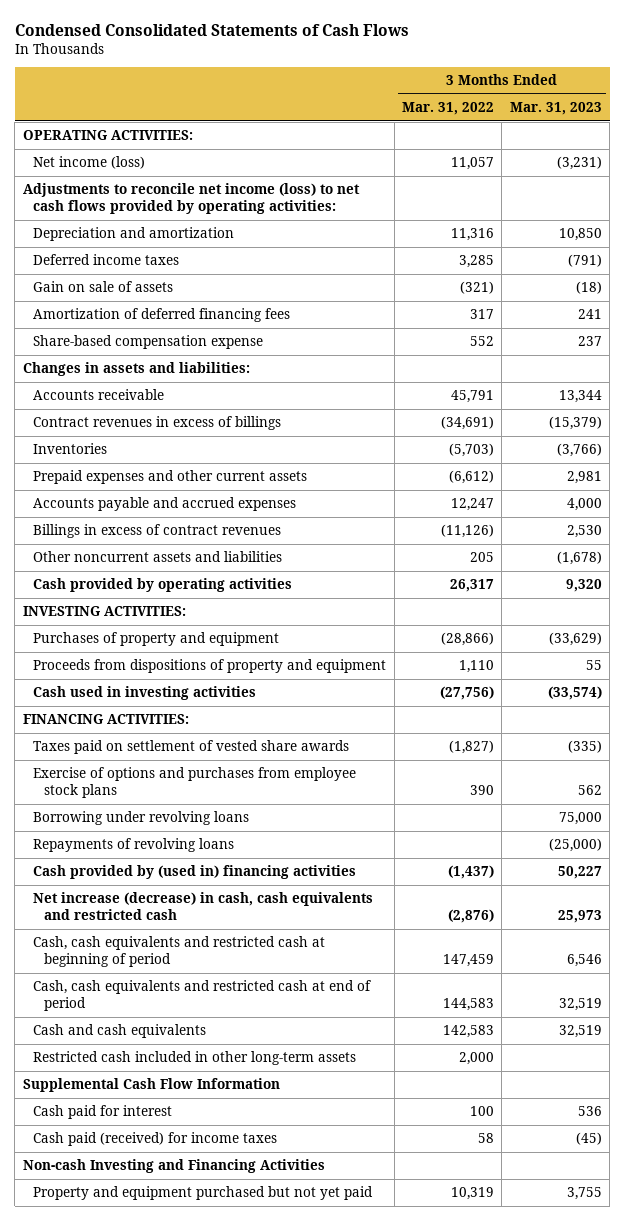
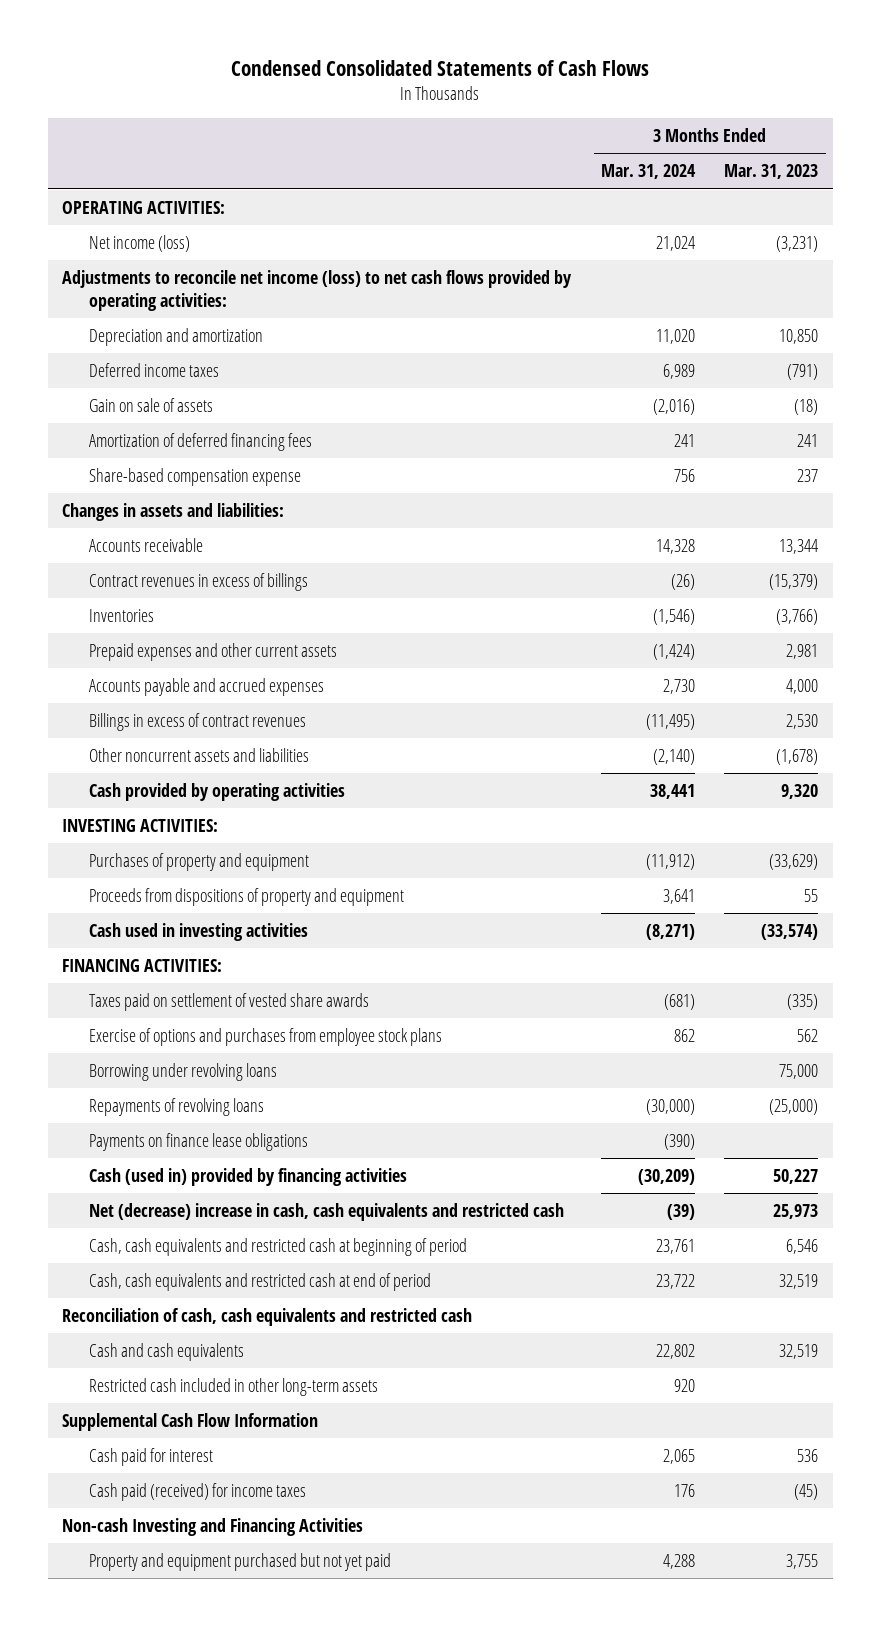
[402,101,495,115] Mar. 31, 2022 -> none
none -> [600,164,696,180] Mar. 31, 2024
none -> [88,1133,308,1152] Payments on finance lease obligations
[33,865,357,880] Cash provided by (used in) financing activities -> [88,1168,407,1187] Cash (used in) provided by financing activities
[33,892,374,920] Net increase (decrease) in cash, cash equivalents and restricted cash -> [88,1203,564,1222] Net (decrease) increase in cash, cash equivalents and restricted cash
none -> [62,1308,473,1327] Reconciliation of cash, cash equivalents and restricted cash

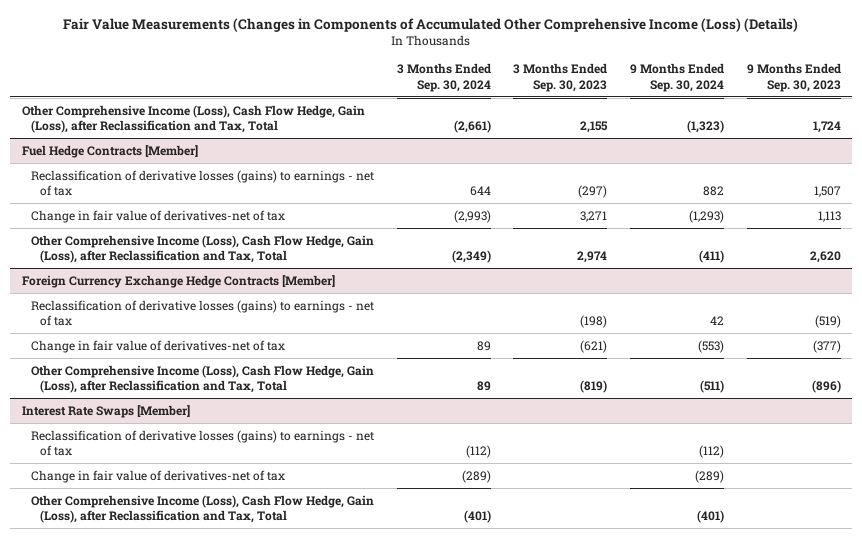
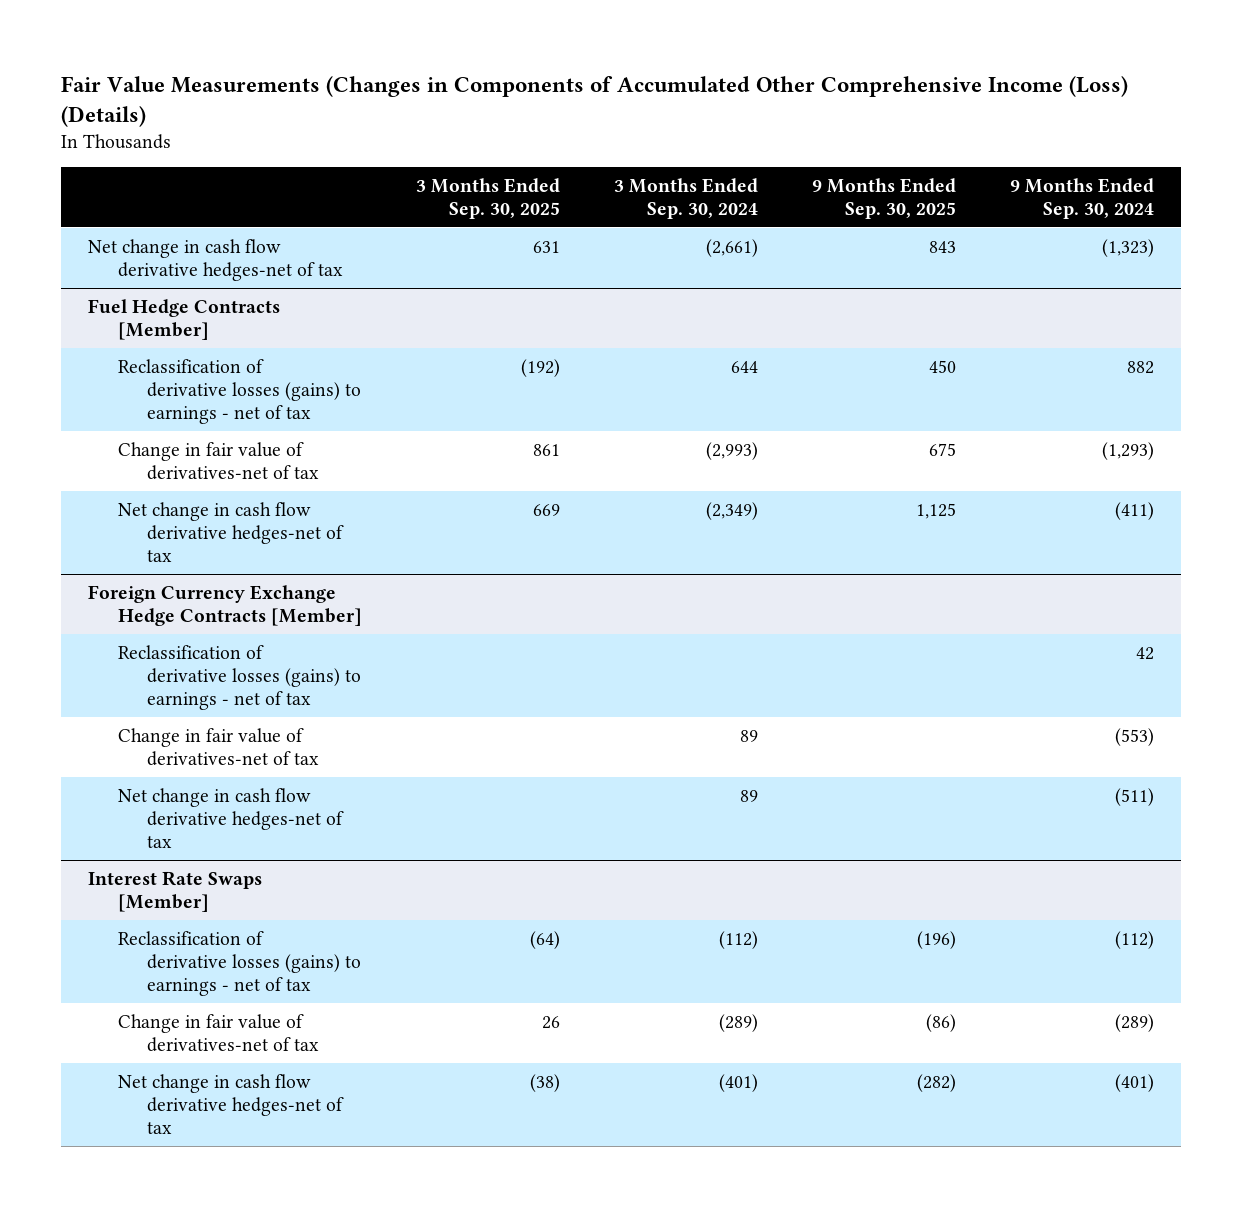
[513,63,608,92] 3 Months Ended Sep. 30, 2023 -> none
[746,63,841,92] 9 Months Ended Sep. 30, 2023 -> none
none -> [415,177,560,219] 3 Months Ended Sep. 30, 2025
none -> [812,177,957,219] 9 Months Ended Sep. 30, 2025
[21,104,365,133] Other Comprehensive Income (Loss), Cash Flow Hedge, Gain (Loss), after Reclassification and Tax, Total -> [88,238,343,281] Net change in cash flow derivative hedges-net of tax
[30,234,374,263] Other Comprehensive Income (Loss), Cash Flow Hedge, Gain (Loss), after Reclassification and Tax, Total -> [117,501,344,562] Net change in cash flow derivative hedges-net of tax
[30,364,374,393] Other Comprehensive Income (Loss), Cash Flow Hedge, Gain (Loss), after Reclassification and Tax, Total -> [117,787,344,848] Net change in cash flow derivative hedges-net of tax
[30,494,374,523] Other Comprehensive Income (Loss), Cash Flow Hedge, Gain (Loss), after Reclassification and Tax, Total -> [117,1073,344,1134] Net change in cash flow derivative hedges-net of tax

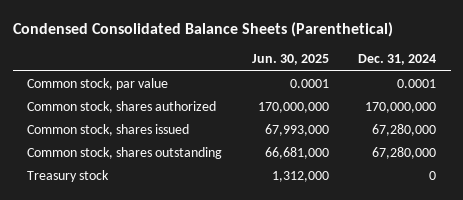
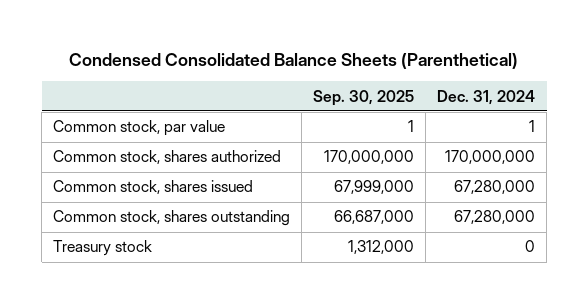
[251,54,329,66] Jun. 30, 2025 -> none
none -> [313,89,415,106] Sep. 30, 2025
[397,79,437,89] 0.0001 -> [529,120,536,133] 1

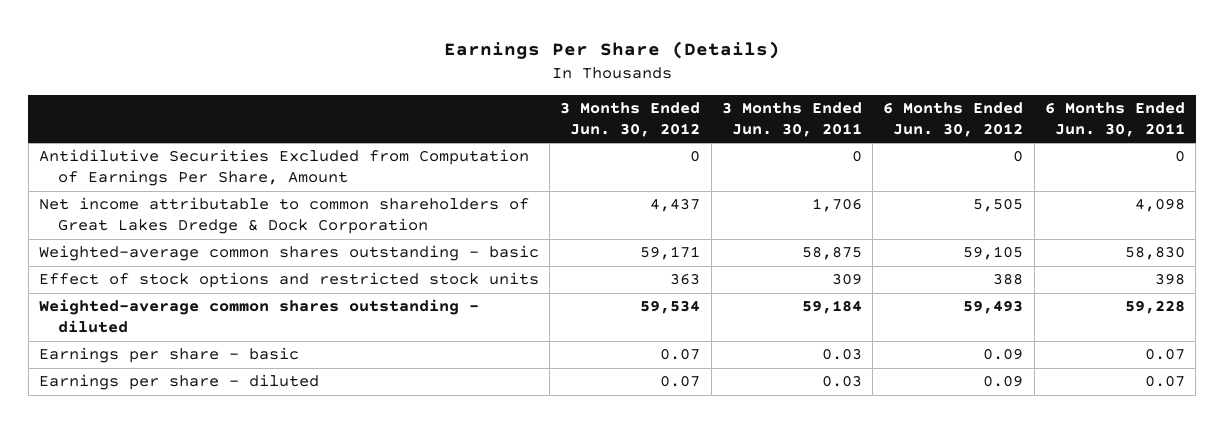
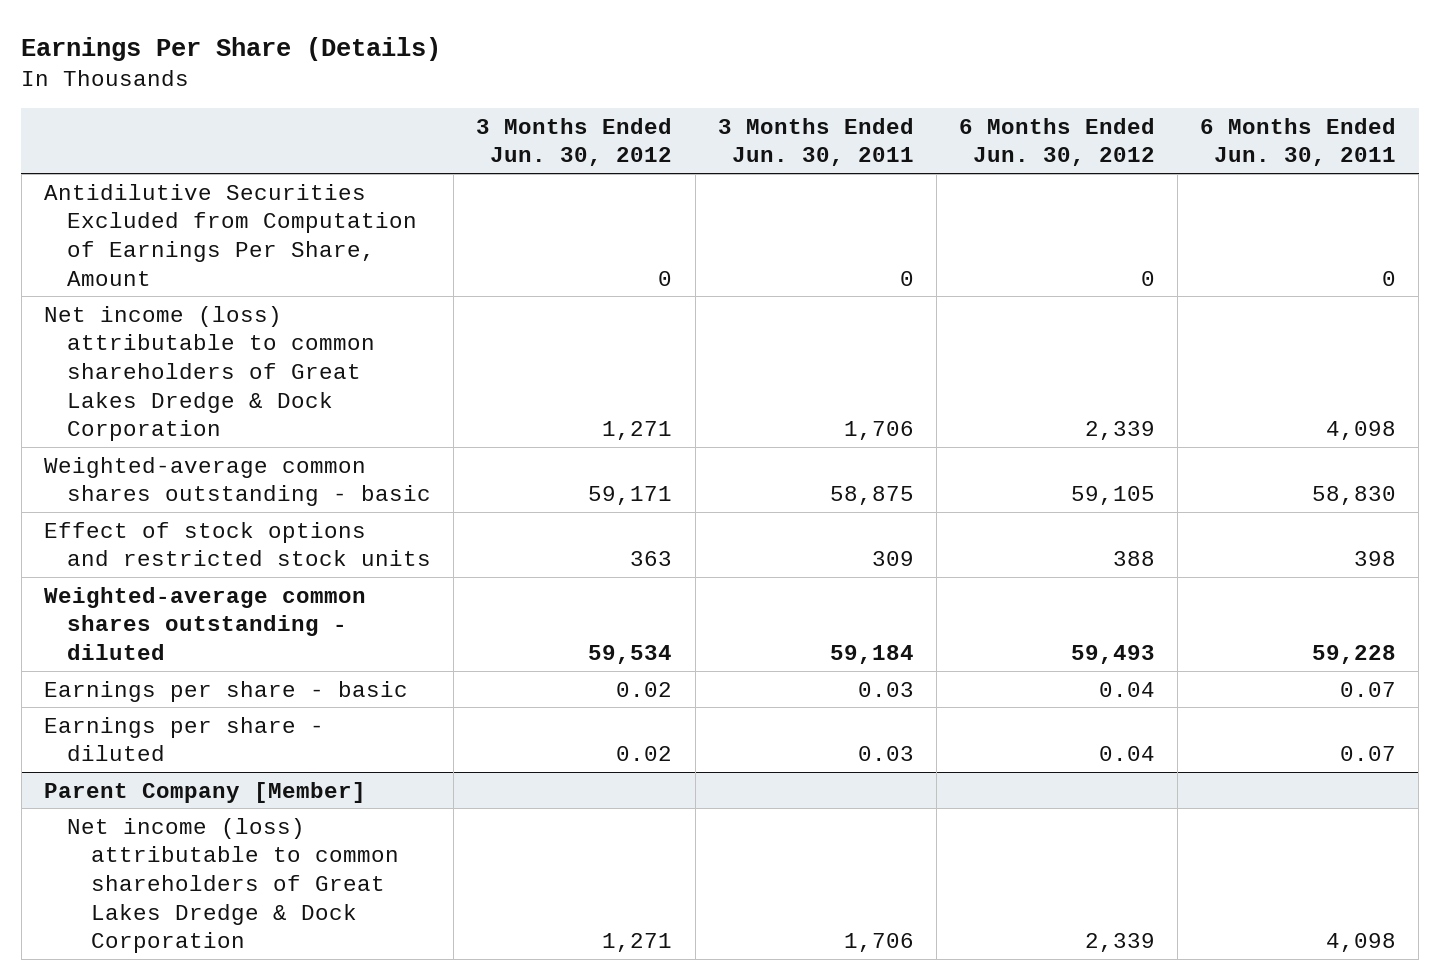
[38,197,529,235] Net income attributable to common shareholders of Great Lakes Dredge & Dock Corporation -> [43,305,376,442] Net income (loss) attributable to common shareholders of Great Lakes Dredge & Dock Corporation
[650,198,701,213] 4,437 -> [602,421,673,441] 1,271
[973,198,1024,213] 5,505 -> [1084,421,1155,441] 2,339
[660,348,701,361] 0.07 -> [616,681,673,697] 0.02
[983,348,1024,361] 0.09 -> [1098,681,1155,697] 0.04
[660,375,701,388] 0.07 -> [616,746,673,762] 0.02
[983,375,1024,388] 0.09 -> [1098,746,1155,762] 0.04
none -> [43,781,366,803] Parent Company [Member]
none -> [67,817,399,954] Net income (loss) attributable to common shareholders of Great Lakes Dredge & Dock Corporation

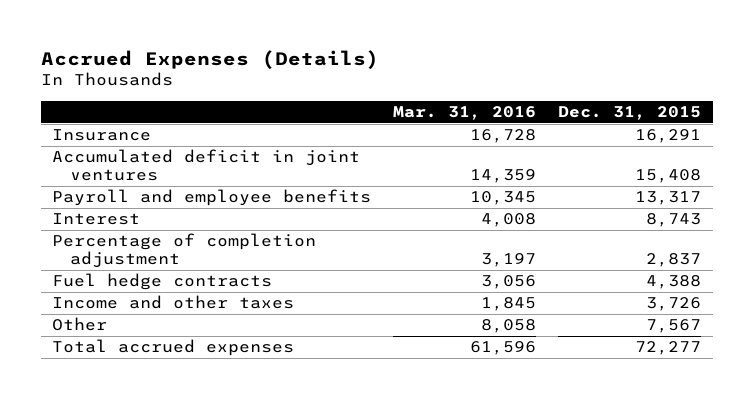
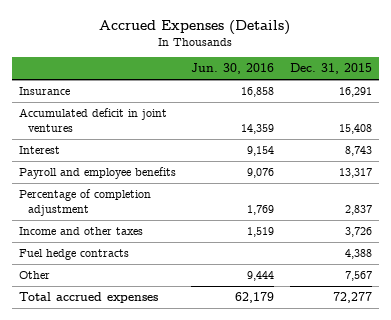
[393,106,537,121] Mar. 31, 2016 -> none
none -> [191,63,275,75] Jun. 30, 2016
[51,189,371,207] Payroll and employee benefits -> [19,167,177,180] Payroll and employee benefits
[51,273,272,291] Fuel hedge contracts -> [19,249,130,261] Fuel hedge contracts

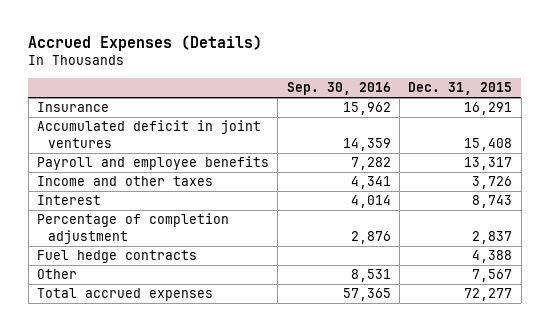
[191,63,275,75] Jun. 30, 2016 -> none
none -> [286,82,391,96] Sep. 30, 2016
[19,146,61,155] Interest -> [36,195,101,206] Interest
[19,189,152,216] Percentage of completion adjustment -> [36,213,229,244] Percentage of completion adjustment

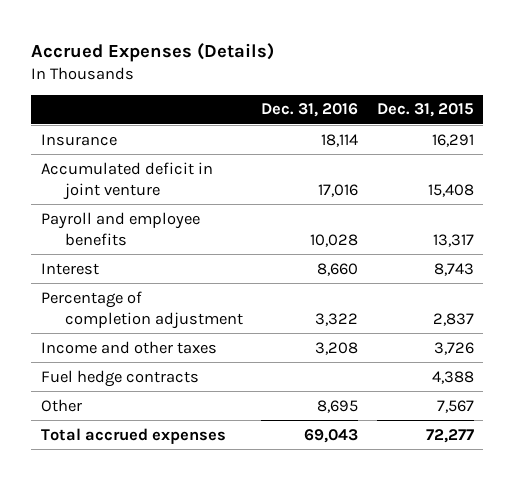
[286,82,391,96] Sep. 30, 2016 -> none
none -> [261,103,359,118] Dec. 31, 2016
[36,120,261,148] Accumulated deficit in joint ventures -> [40,161,213,200] Accumulated deficit in joint venture
[36,176,213,187] Income and other taxes -> [40,340,217,354] Income and other taxes

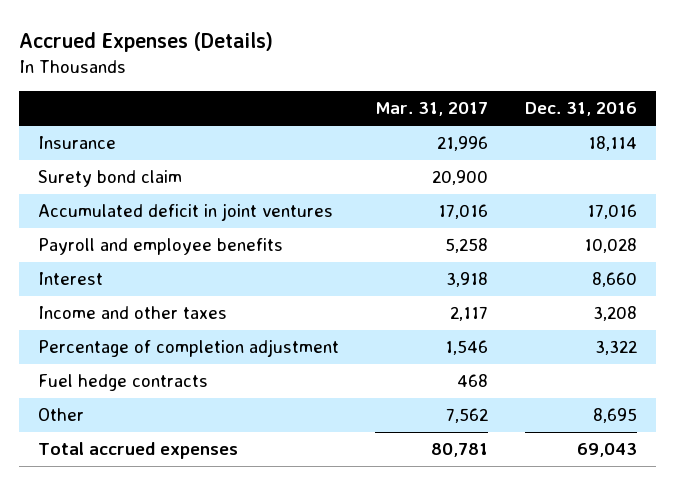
[376,103,474,118] Dec. 31, 2015 -> none
none -> [375,102,489,117] Mar. 31, 2017
none -> [37,170,182,188] Surety bond claim
[40,161,213,200] Accumulated deficit in joint venture -> [37,203,333,222] Accumulated deficit in joint ventures
[40,290,244,329] Percentage of completion adjustment -> [37,339,339,358] Percentage of completion adjustment

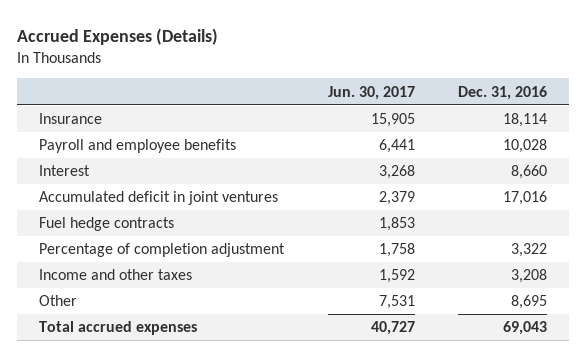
[375,102,489,117] Mar. 31, 2017 -> none
none -> [327,85,415,100] Jun. 30, 2017
[37,170,182,188] Surety bond claim -> none
[37,203,333,222] Accumulated deficit in joint ventures -> [39,191,279,206] Accumulated deficit in joint ventures
[37,339,339,358] Percentage of completion adjustment -> [39,243,286,258] Percentage of completion adjustment
[37,306,227,320] Income and other taxes -> [39,269,193,281] Income and other taxes

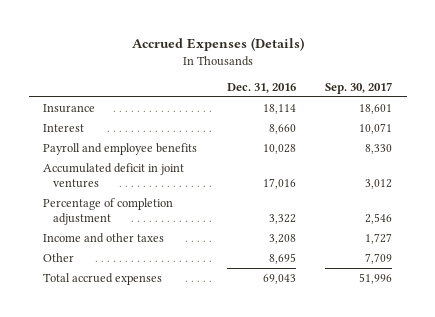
[327,85,415,100] Jun. 30, 2017 -> none
none -> [324,81,392,94] Sep. 30, 2017
[39,139,237,154] Payroll and employee benefits -> [43,142,198,155] Payroll and employee benefits
[39,217,175,232] Fuel hedge contracts -> none

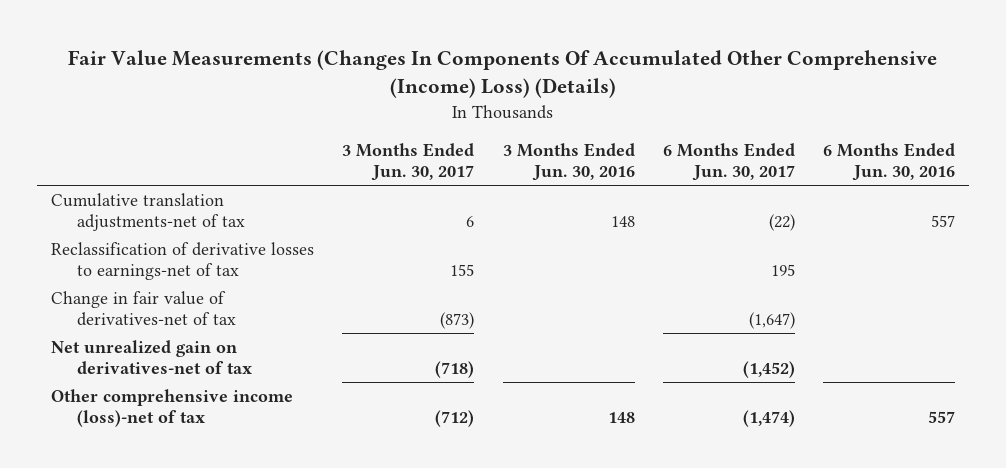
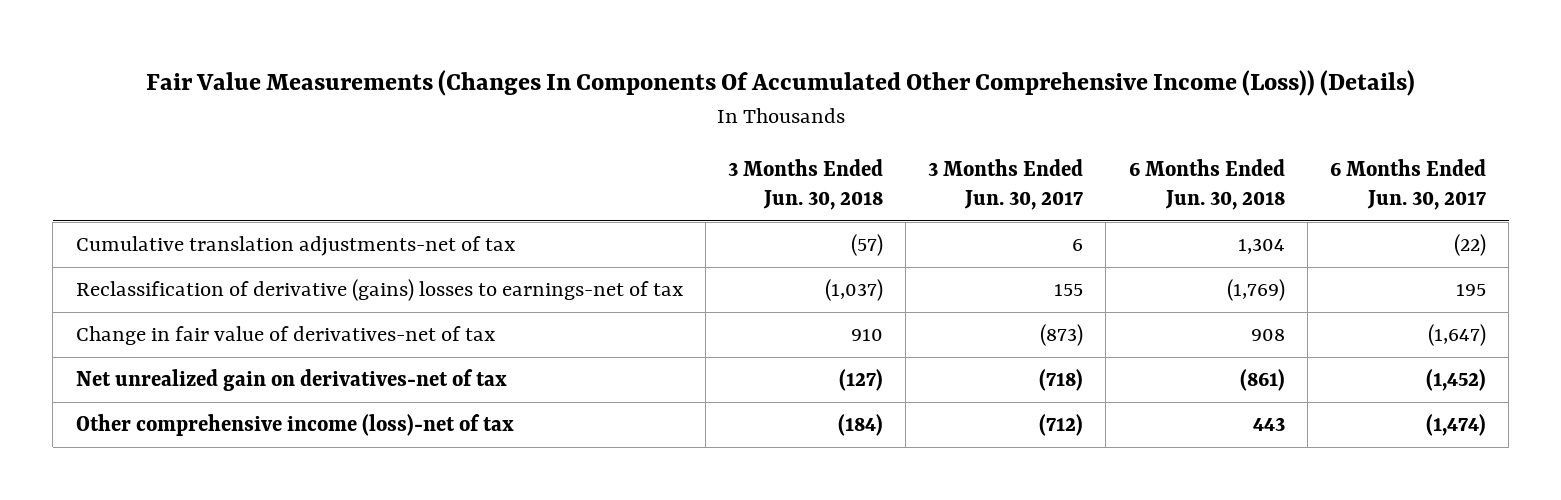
[68,50,938,99] Fair Value Measurements (Changes In Components Of Accumulated Other Comprehensive (Income) Loss) (Details) -> [145,70,1415,97] Fair Value Measurements (Changes In Components Of Accumulated Other Comprehensive Income (Loss)) (Details)
[502,142,635,182] 3 Months Ended Jun. 30, 2016 -> none
[823,142,956,182] 6 Months Ended Jun. 30, 2016 -> none
none -> [727,159,883,210] 3 Months Ended Jun. 30, 2018
none -> [1128,159,1285,210] 6 Months Ended Jun. 30, 2018
[51,241,315,281] Reclassification of derivative losses to earnings-net of tax -> [75,279,683,302] Reclassification of derivative (gains) losses to earnings-net of tax

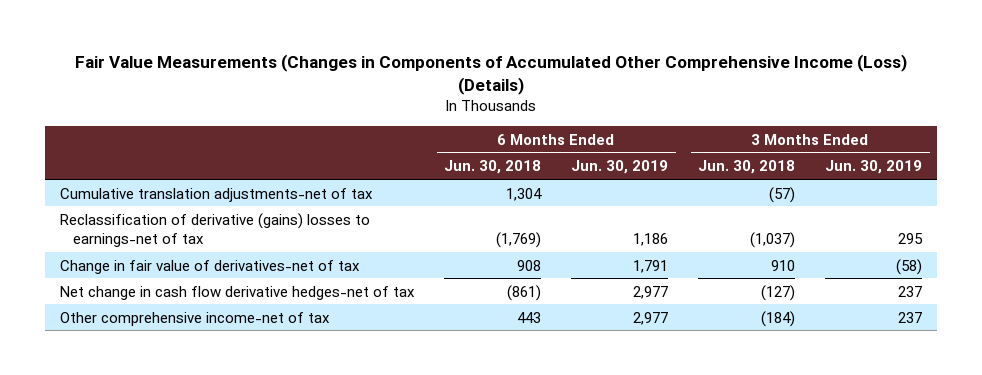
[145,70,1415,97] Fair Value Measurements (Changes In Components Of Accumulated Other Comprehensive Income (Loss)) (Details) -> [75,54,908,96] Fair Value Measurements (Changes in Components of Accumulated Other Comprehensive Income (Loss) (Details)
[928,159,1084,210] 3 Months Ended Jun. 30, 2017 -> none
[1329,159,1486,210] 6 Months Ended Jun. 30, 2017 -> none
none -> [571,160,669,175] Jun. 30, 2019
none -> [825,160,923,175] Jun. 30, 2019
[75,369,507,392] Net unrealized gain on derivatives-net of tax -> [60,285,416,300] Net change in cash flow derivative hedges-net of tax
[75,414,514,437] Other comprehensive income (loss)-net of tax -> [60,311,331,326] Other comprehensive income-net of tax

